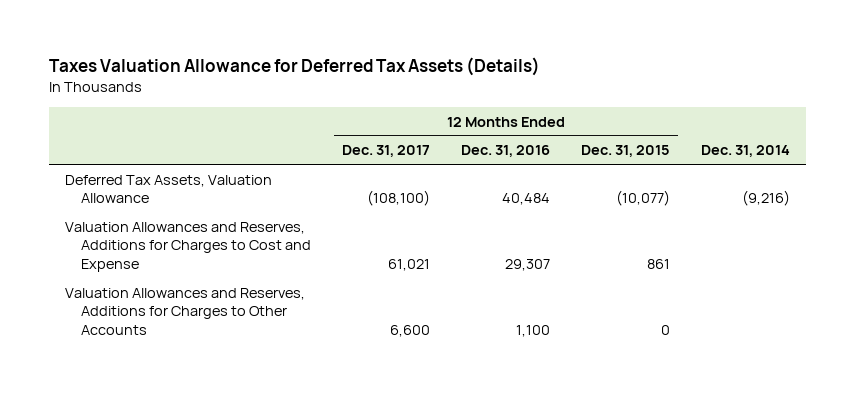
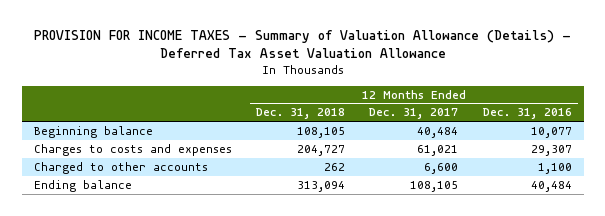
[49,57,541,77] Taxes Valuation Allowance for Deferred Tax Assets (Details) -> [33,29,571,59] PROVISION FOR INCOME TAXES - Summary of Valuation Allowance (Details) - Deferred Tax Asset Valuation Allowance
[581,145,671,158] Dec. 31, 2015 -> none
[701,145,791,158] Dec. 31, 2014 -> none
none -> [256,108,346,120] Dec. 31, 2018
[64,174,272,204] Deferred Tax Assets, Valuation Allowance -> none
none -> [33,125,153,138] Beginning balance
[64,221,312,272] Valuation Allowances and Reserves, Additions for Charges to Cost and Expense -> [33,143,232,156] Charges to costs and expenses
[64,287,305,335] Valuation Allowances and Reserves, Additions for Charges to Other Accounts -> [33,161,208,174] Charged to other accounts
none -> [33,179,132,192] Ending balance

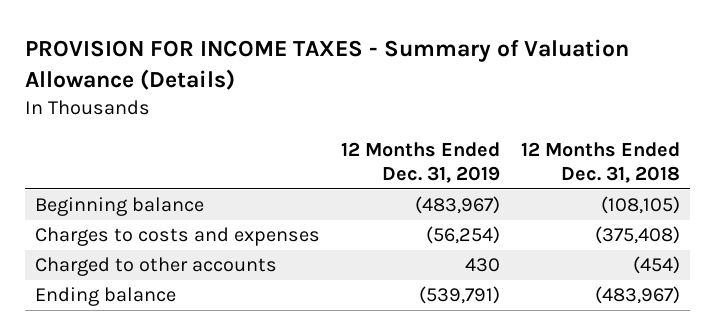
[33,29,571,59] PROVISION FOR INCOME TAXES - Summary of Valuation Allowance (Details) - Deferred Tax Asset Valuation Allowance -> [24,38,629,91] PROVISION FOR INCOME TAXES - Summary of Valuation Allowance (Details)
[369,108,459,120] Dec. 31, 2017 -> none
[482,108,572,120] Dec. 31, 2016 -> none
none -> [340,141,500,183] 12 Months Ended Dec. 31, 2019
[297,126,346,138] 108,105 -> [600,196,680,215] (108,105)
[297,144,346,156] 204,727 -> [594,226,680,245] (375,408)
[324,162,346,171] 262 -> [632,256,680,275] (454)
[297,180,346,192] 313,094 -> [594,286,680,305] (483,967)

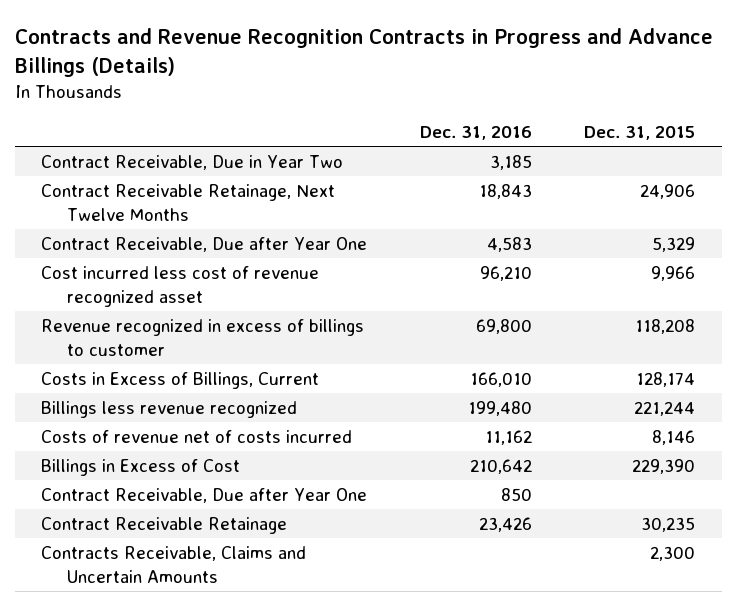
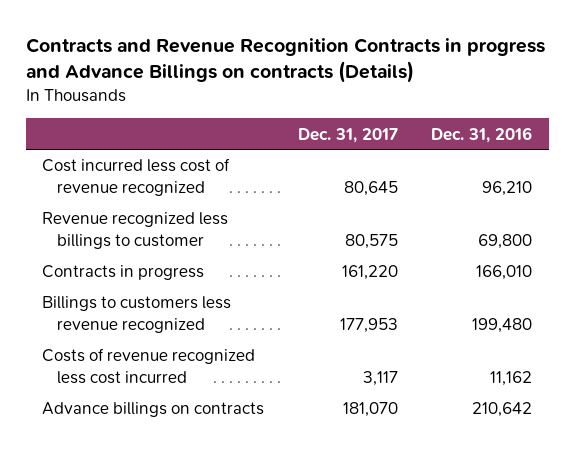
[15,28,714,78] Contracts and Revenue Recognition Contracts in Progress and Advance Billings (Details) -> [25,37,545,84] Contracts and Revenue Recognition Contracts in progress and Advance Billings on contracts (Details)
[584,126,696,141] Dec. 31, 2015 -> none
none -> [297,127,398,143] Dec. 31, 2017
[41,154,344,170] Contract Receivable, Due in Year Two -> none
[41,183,336,221] Contract Receivable Retainage, Next Twelve Months -> none
[41,236,368,252] Contract Receivable, Due after Year One -> none
[41,487,368,503] Contract Receivable, Due after Year One -> none
[41,516,288,534] Contract Receivable Retainage -> none
[41,545,307,583] Contracts Receivable, Claims and Uncertain Amounts -> none
[41,265,320,307] Cost incurred less cost of revenue recognized asset -> [42,158,231,196] Cost incurred less cost of revenue recognized
[41,318,365,356] Revenue recognized in excess of billings to customer -> [42,212,229,249] Revenue recognized less billings to customer
[41,371,320,389] Costs in Excess of Billings, Current -> [42,265,205,281] Contracts in progress
[41,400,298,418] Billings less revenue recognized -> [42,296,232,333] Billings to customers less revenue recognized
[41,429,353,443] Costs of revenue net of costs incurred -> [42,348,256,384] Costs of revenue recognized less cost incurred
[41,458,241,476] Billings in Excess of Cost -> [42,402,265,418] Advance billings on contracts

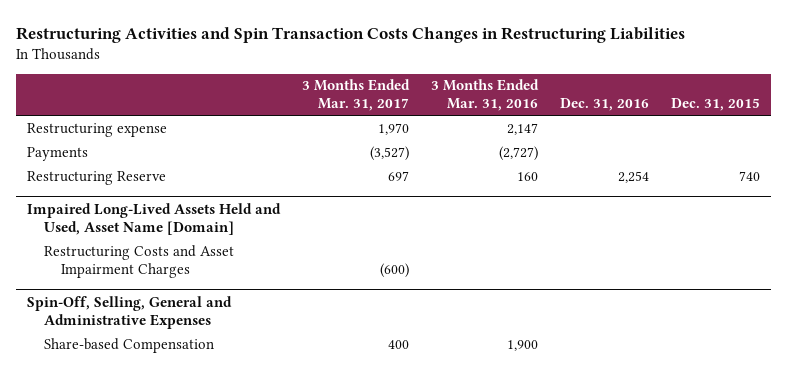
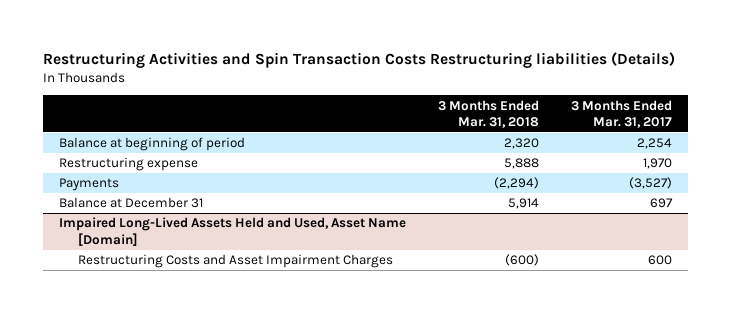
[15,26,685,43] Restructuring Activities and Spin Transaction Costs Changes in Restructuring Liabilities -> [43,51,676,68] Restructuring Activities and Spin Transaction Costs Restructuring liabilities (Details)
[430,79,539,112] 3 Months Ended Mar. 31, 2016 -> none
[560,98,650,112] Dec. 31, 2016 -> none
[671,98,761,112] Dec. 31, 2015 -> none
none -> [437,99,539,128] 3 Months Ended Mar. 31, 2018
none -> [58,137,245,152] Balance at beginning of period
[26,170,166,185] Restructuring Reserve -> [58,197,203,209] Balance at December 31
[26,295,232,329] Spin-Off, Selling, General and Administrative Expenses -> none
[44,337,215,353] Share-based Compensation -> none
[379,262,409,278] (600) -> [647,255,672,266] 600

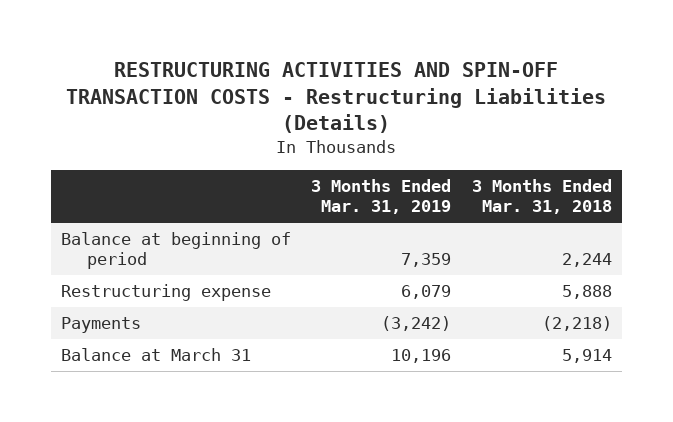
[43,51,676,68] Restructuring Activities and Spin Transaction Costs Restructuring liabilities (Details) -> [66,62,607,133] RESTRUCTURING ACTIVITIES AND SPIN-OFF TRANSACTION COSTS - Restructuring Liabilities (Details)
[570,99,672,128] 3 Months Ended Mar. 31, 2017 -> none
none -> [311,179,452,215] 3 Months Ended Mar. 31, 2019
[503,138,539,150] 2,320 -> [561,253,612,268] 2,244
[58,217,406,246] Impaired Long-Lived Assets Held and Used, Asset Name [Domain] -> none
[77,254,393,269] Restructuring Costs and Asset Impairment Charges -> none
[493,177,539,190] (2,294) -> [541,316,612,332] (2,218)
[58,197,203,209] Balance at December 31 -> [61,348,252,362] Balance at March 31

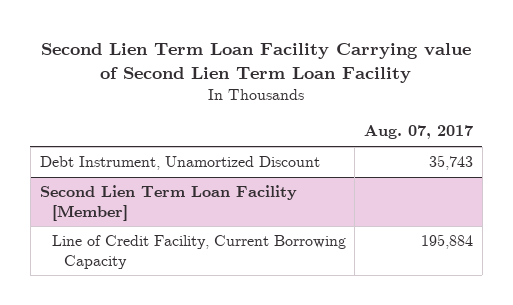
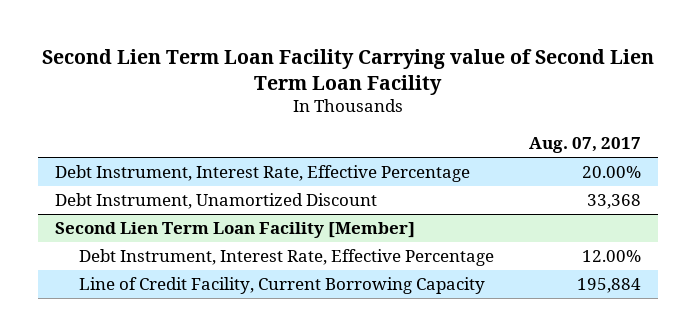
none -> [55,165,471,183] Debt Instrument, Interest Rate, Effective Percentage
[429,155,474,171] 35,743 -> [586,194,641,210] 33,368
none -> [79,249,495,267] Debt Instrument, Interest Rate, Effective Percentage

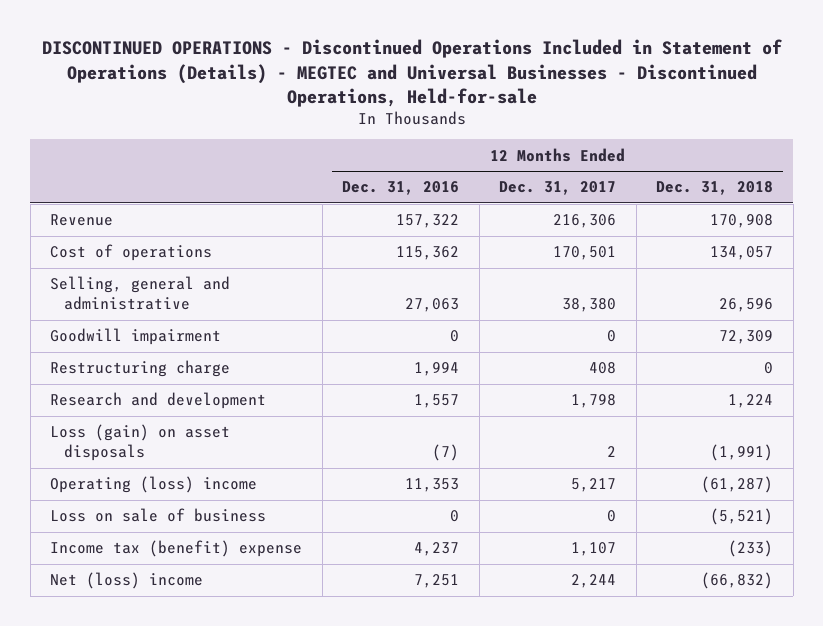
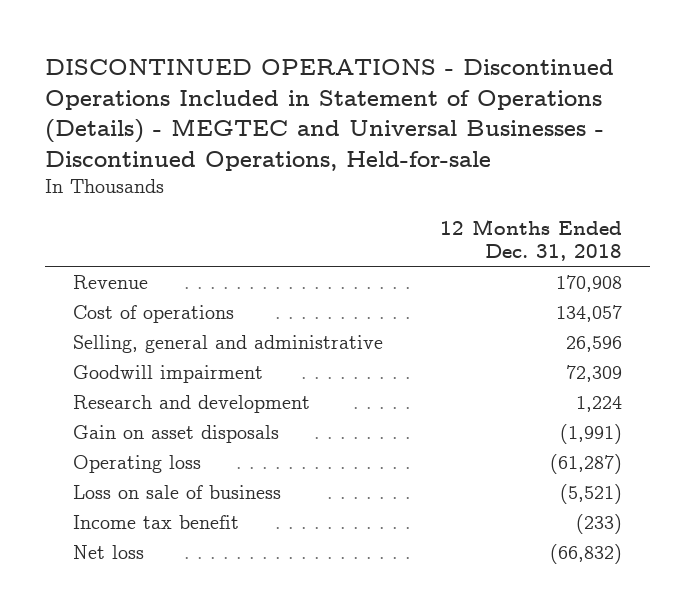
[342,181,460,196] Dec. 31, 2016 -> none
[499,181,617,196] Dec. 31, 2017 -> none
[50,360,231,378] Restructuring charge -> none
[50,424,231,462] Loss (gain) on asset disposals -> [72,424,279,443] Gain on asset disposals
[50,476,258,494] Operating (loss) income -> [72,454,201,473] Operating loss
[50,540,303,558] Income tax (benefit) expense -> [72,514,239,529] Income tax benefit
[50,572,204,590] Net (loss) income -> [72,544,144,559] Net loss

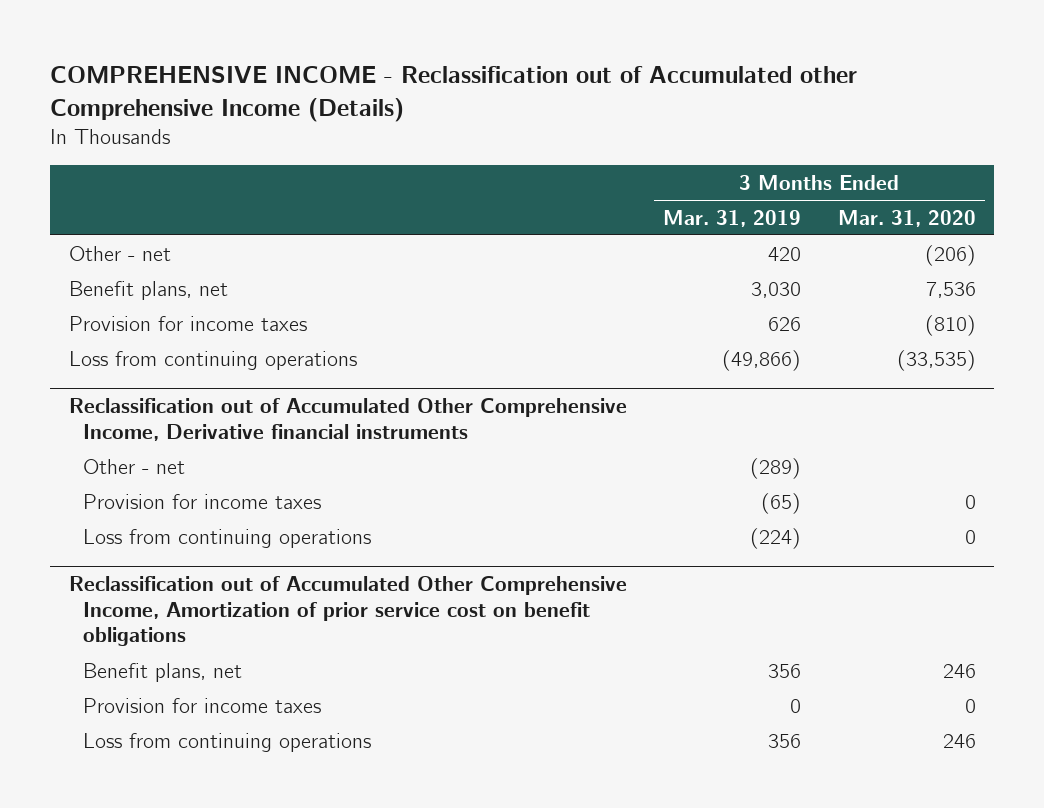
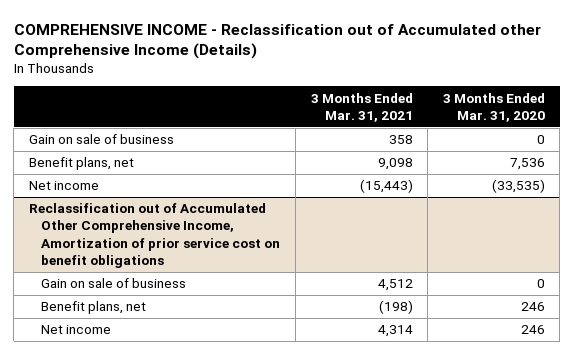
[663,209,802,227] Mar. 31, 2019 -> none
none -> [310,92,413,122] 3 Months Ended Mar. 31, 2021
[68,245,171,261] Other - net -> none
none -> [29,134,175,145] Gain on sale of business
[68,315,307,331] Provision for income taxes -> none
[68,398,627,441] Reclassification out of Accumulated Other Comprehensive Income, Derivative financial instruments -> none
[83,458,186,474] Other - net -> none
[83,493,322,509] Provision for income taxes -> none
[83,528,372,548] Loss from continuing operations -> none
[68,350,357,370] Loss from continuing operations -> [29,181,100,191] Net income
none -> [41,278,187,289] Gain on sale of business
[83,697,322,713] Provision for income taxes -> none
[83,732,372,752] Loss from continuing operations -> [41,325,112,335] Net income

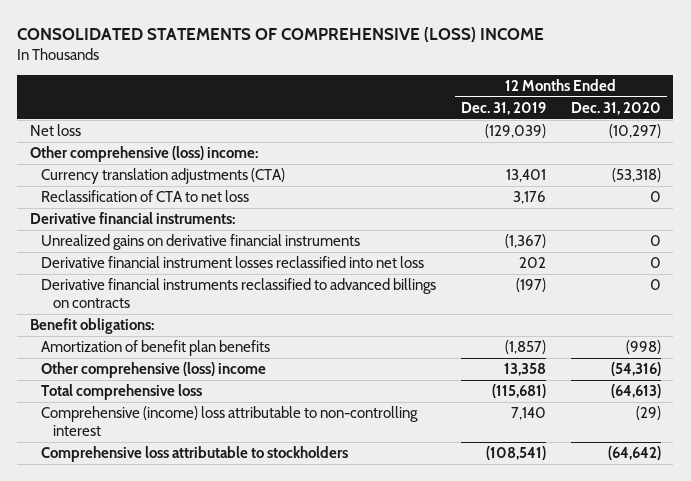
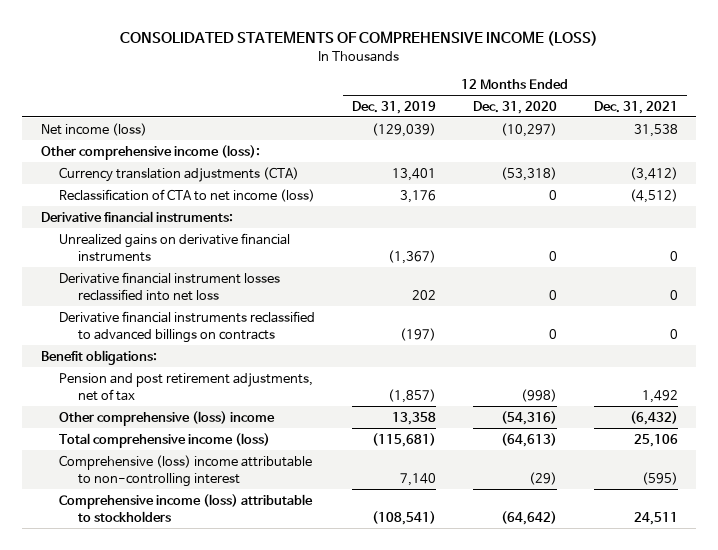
[17,27,545,43] CONSOLIDATED STATEMENTS OF COMPREHENSIVE (LOSS) INCOME -> [120,30,599,46] CONSOLIDATED STATEMENTS OF COMPREHENSIVE INCOME (LOSS)
none -> [593,100,678,114] Dec. 31, 2021
[29,124,81,137] Net loss -> [40,122,147,136] Net income (loss)
[29,146,258,163] Other comprehensive (loss) income: -> [40,144,260,160] Other comprehensive income (loss):
[41,190,250,203] Reclassification of CTA to net loss -> [59,188,316,202] Reclassification of CTA to net income (loss)
[41,340,271,357] Amortization of benefit plan benefits -> [59,372,314,401] Pension and post retirement adjustments, net of tax
[41,384,203,401] Total comprehensive loss -> [59,432,271,448] Total comprehensive income (loss)
[41,406,419,436] Comprehensive (income) loss attributable to non-controlling interest -> [59,454,313,487] Comprehensive (loss) income attributable to non-controlling interest
[41,446,349,463] Comprehensive loss attributable to stockholders -> [59,493,314,522] Comprehensive income (loss) attributable to stockholders

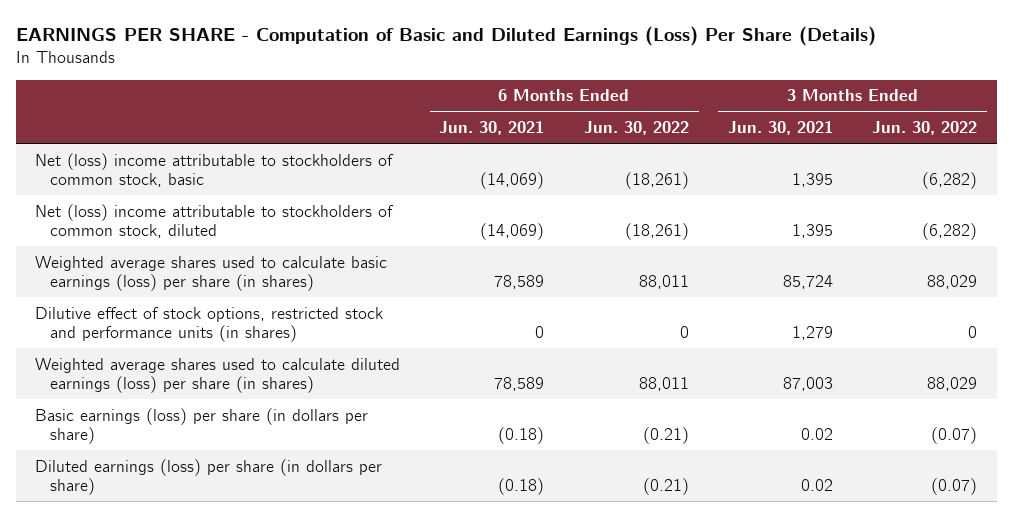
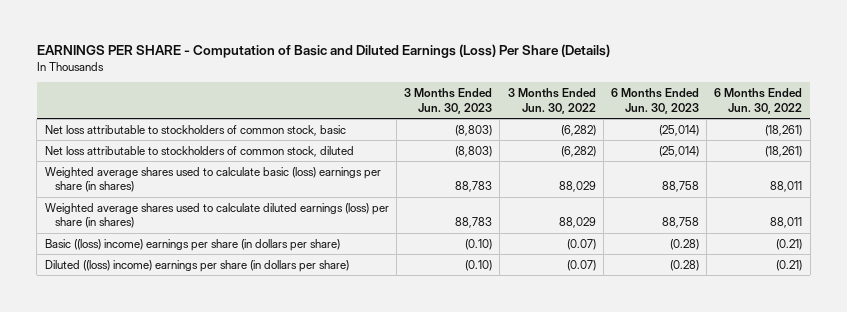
[439,121,545,136] Jun. 30, 2021 -> none
[727,121,833,136] Jun. 30, 2021 -> none
none -> [404,88,493,114] 3 Months Ended Jun. 30, 2023
none -> [611,88,700,114] 6 Months Ended Jun. 30, 2023
[35,306,384,342] Dilutive effect of stock options, restricted stock and performance units (in shares) -> none
[35,152,395,187] Net (loss) income attributable to stockholders of common stock, basic -> [44,124,346,136] Net loss attributable to stockholders of common stock, basic
[35,203,395,238] Net (loss) income attributable to stockholders of common stock, diluted -> [44,145,354,157] Net loss attributable to stockholders of common stock, diluted
[35,255,388,291] Weighted average shares used to calculate basic earnings (loss) per share (in shares) -> [44,166,381,193] Weighted average shares used to calculate basic (loss) earnings per share (in shares)
[35,407,369,444] Basic earnings (loss) per share (in dollars per share) -> [44,238,340,251] Basic ((loss) income) earnings per share (in dollars per share)
[35,458,383,495] Diluted earnings (loss) per share (in dollars per share) -> [44,259,349,272] Diluted ((loss) income) earnings per share (in dollars per share)

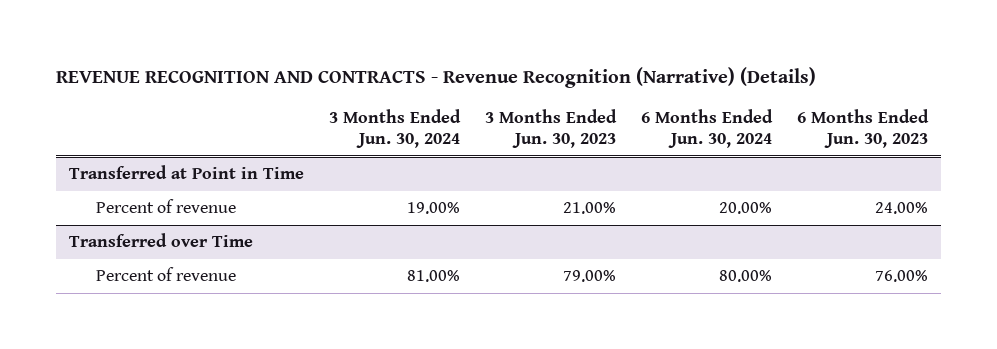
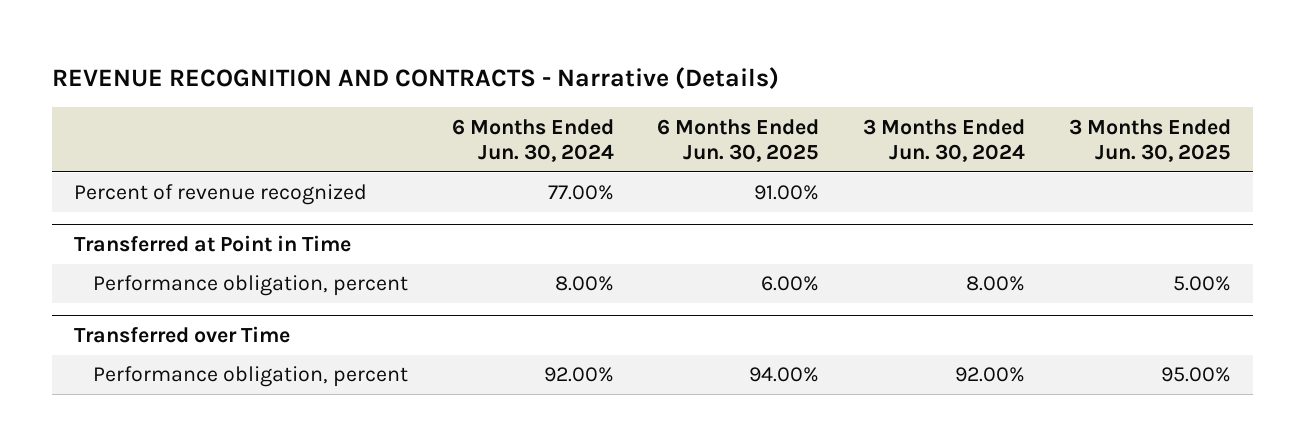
[55,66,816,88] REVENUE RECOGNITION AND CONTRACTS - Revenue Recognition (Narrative) (Details) -> [52,66,780,89] REVENUE RECOGNITION AND CONTRACTS - Narrative (Details)
[484,108,617,148] 3 Months Ended Jun. 30, 2023 -> none
[797,108,930,148] 6 Months Ended Jun. 30, 2023 -> none
none -> [657,118,820,162] 6 Months Ended Jun. 30, 2025
none -> [1069,118,1232,162] 3 Months Ended Jun. 30, 2025
none -> [74,184,368,206] Percent of revenue recognized
[96,199,237,214] Percent of revenue -> [92,275,408,297] Performance obligation, percent
[406,202,460,215] 19.00% -> [966,276,1026,292] 8.00%
[718,202,772,215] 20.00% -> [554,276,614,292] 8.00%
[96,267,237,282] Percent of revenue -> [92,366,408,388] Performance obligation, percent
[406,270,460,283] 81.00% -> [955,367,1026,383] 92.00%
[718,270,772,283] 80.00% -> [543,367,614,383] 92.00%

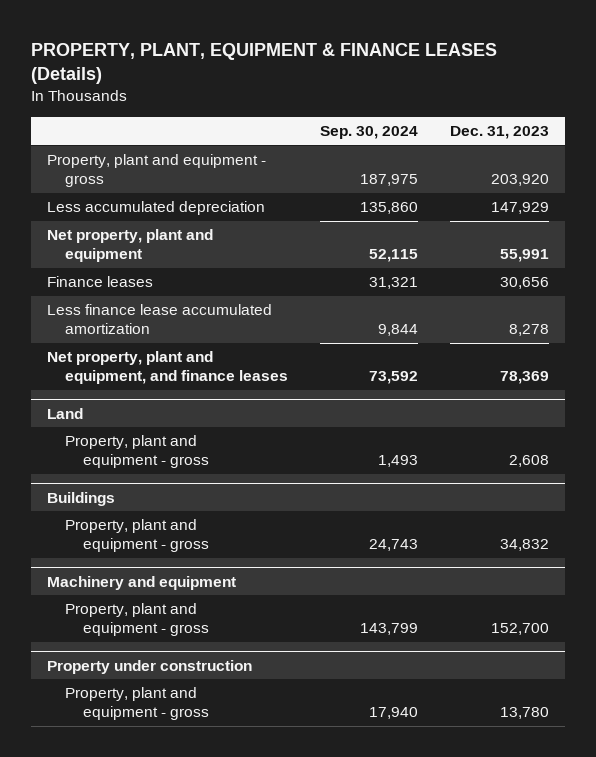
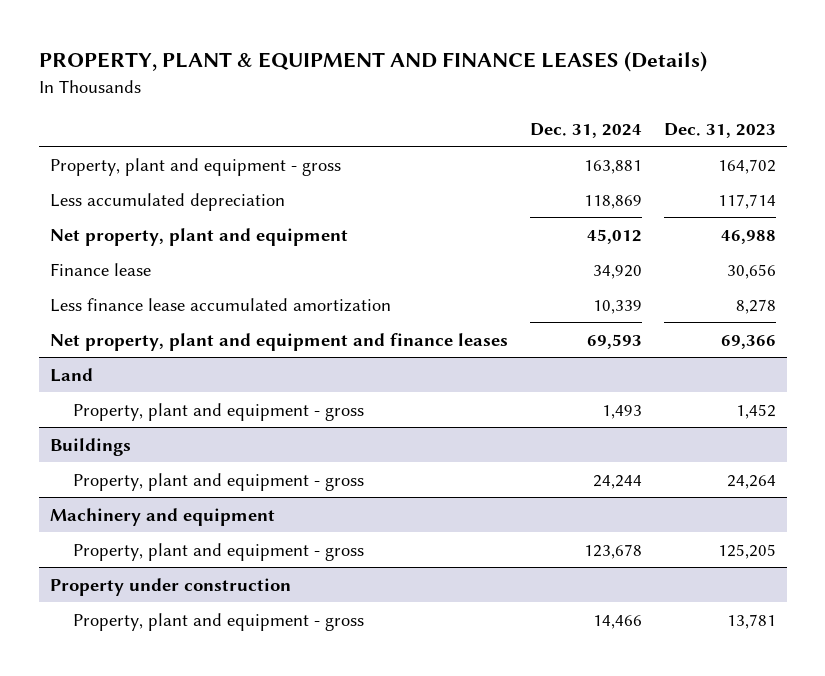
[31,42,498,85] PROPERTY, PLANT, EQUIPMENT & FINANCE LEASES (Details) -> [38,51,707,73] PROPERTY, PLANT & EQUIPMENT AND FINANCE LEASES (Details)
[319,126,418,140] Sep. 30, 2024 -> none
none -> [529,122,642,138] Dec. 31, 2024
[490,174,549,187] 203,920 -> [717,158,776,174] 164,702
[490,202,549,215] 147,929 -> [717,193,776,209] 117,714
[499,249,549,263] 55,991 -> [720,229,776,244] 46,988
[47,276,154,288] Finance leases -> [49,262,151,276] Finance lease
[47,351,289,385] Net property, plant and equipment, and finance leases -> [49,332,508,351] Net property, plant and equipment and finance leases
[499,371,549,385] 78,369 -> [720,334,776,349] 69,366
[508,455,549,468] 2,608 -> [735,403,776,419] 1,452
[499,539,549,552] 34,832 -> [726,474,776,489] 24,264
[490,623,549,636] 152,700 -> [717,543,776,559] 125,205
[499,707,549,720] 13,780 -> [726,613,776,629] 13,781

